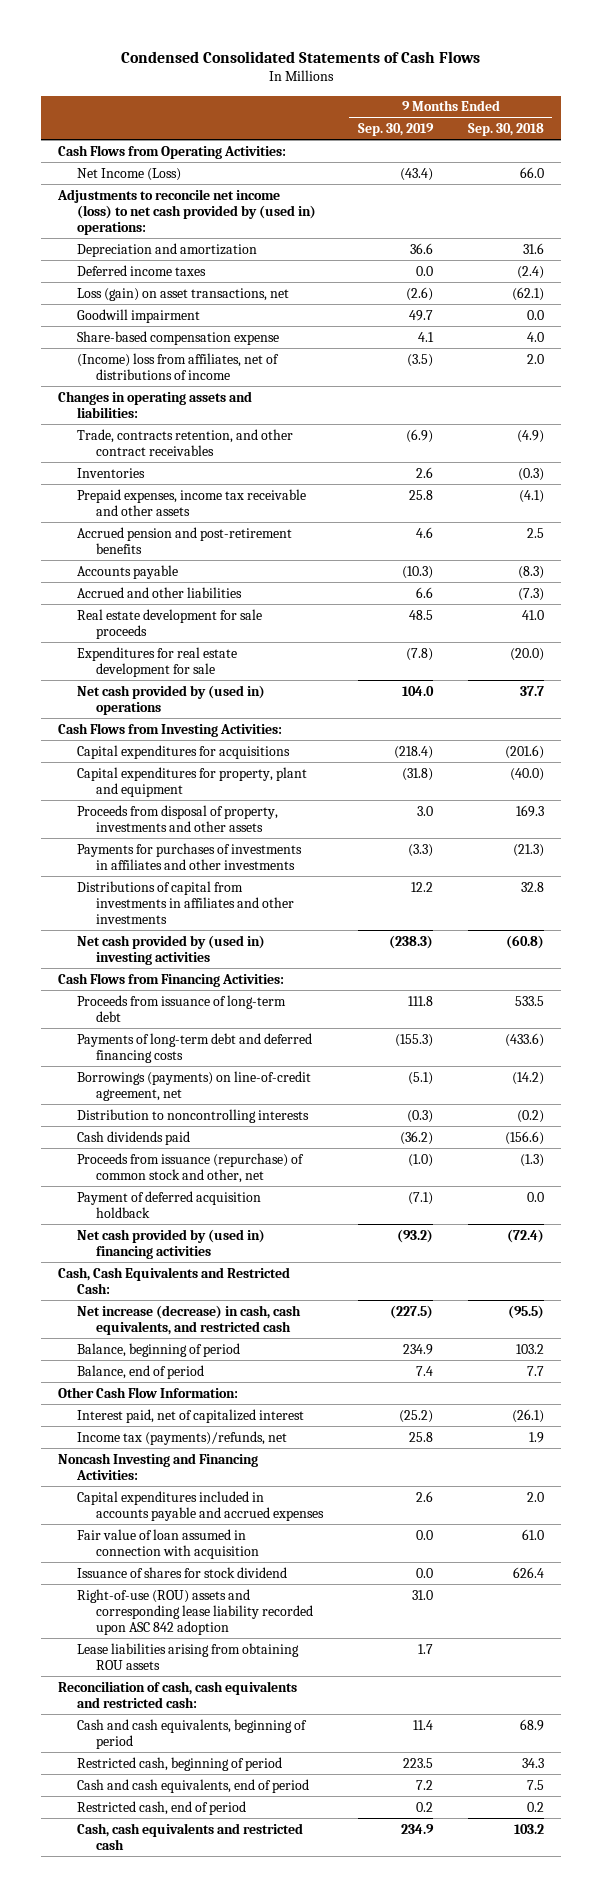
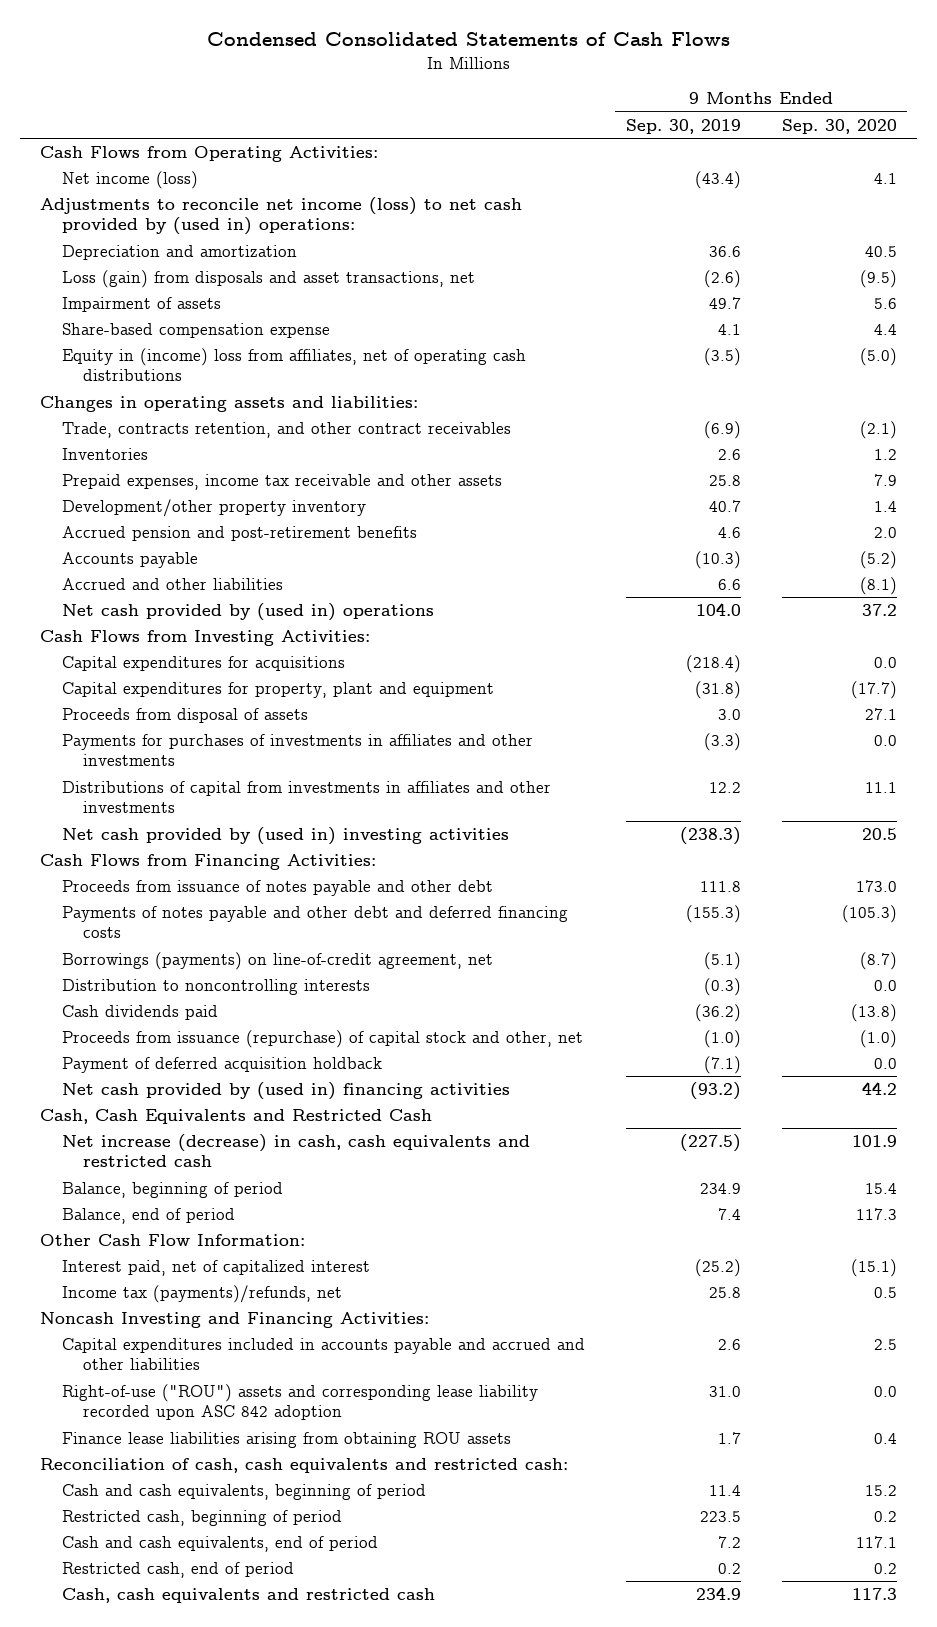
[467,123,544,137] Sep. 30, 2018 -> none
none -> [781,118,897,134] Sep. 30, 2020
[76,167,181,181] Net Income (Loss) -> [61,171,198,190] Net income (loss)
[76,264,206,276] Deferred income taxes -> none
[76,287,289,301] Loss (gain) on asset transactions, net -> [61,270,475,289] Loss (gain) from disposals and asset transactions, net
[76,308,200,323] Goodwill impairment -> [61,297,221,313] Impairment of assets
[76,352,279,380] (Income) loss from affiliates, net of distributions of income -> [61,348,526,382] Equity in (income) loss from affiliates, net of operating cash distributions
none -> [61,499,366,518] Development/other property inventory
[76,608,262,639] Real estate development for sale proceeds -> none
[76,646,237,677] Expenditures for real estate development for sale -> none
[76,804,278,832] Proceeds from disposal of property, investments and other assets -> [61,708,308,724] Proceeds from disposal of assets
[76,994,286,1022] Proceeds from issuance of long-term debt -> [61,880,493,897] Proceeds from issuance of notes payable and other debt
[76,1032,312,1063] Payments of long-term debt and deferred financing costs -> [61,906,568,939] Payments of notes payable and other debt and deferred financing costs
[76,1152,304,1183] Proceeds from issuance (repurchase) of common stock and other, net -> [61,1030,583,1049] Proceeds from issuance (repurchase) of capital stock and other, net
[58,1266,291,1294] Cash, Cash Equivalents and Restricted Cash: -> [40,1109,433,1125] Cash, Cash Equivalents and Restricted Cash
[76,1304,301,1335] Net increase (decrease) in cash, cash equivalents, and restricted cash -> [61,1134,530,1168] Net increase (decrease) in cash, cash equivalents and restricted cash
[76,1528,259,1559] Fair value of loan assumed in connection with acquisition -> none
[76,1566,287,1578] Issuance of shares for stock dividend -> none
[76,1490,324,1521] Capital expenditures included in accounts payable and accrued expenses -> [61,1338,585,1371] Capital expenditures included in accounts payable and accrued and other liabilities
[76,1588,313,1636] Right-of-use (ROU) assets and corresponding lease liability recorded upon ASC 842 adoption -> [61,1384,538,1421] Right-of-use ("ROU") assets and corresponding lease liability recorded upon ASC 842 adoption
[76,1642,299,1670] Lease liabilities arising from obtaining ROU assets -> [61,1432,511,1449] Finance lease liabilities arising from obtaining ROU assets

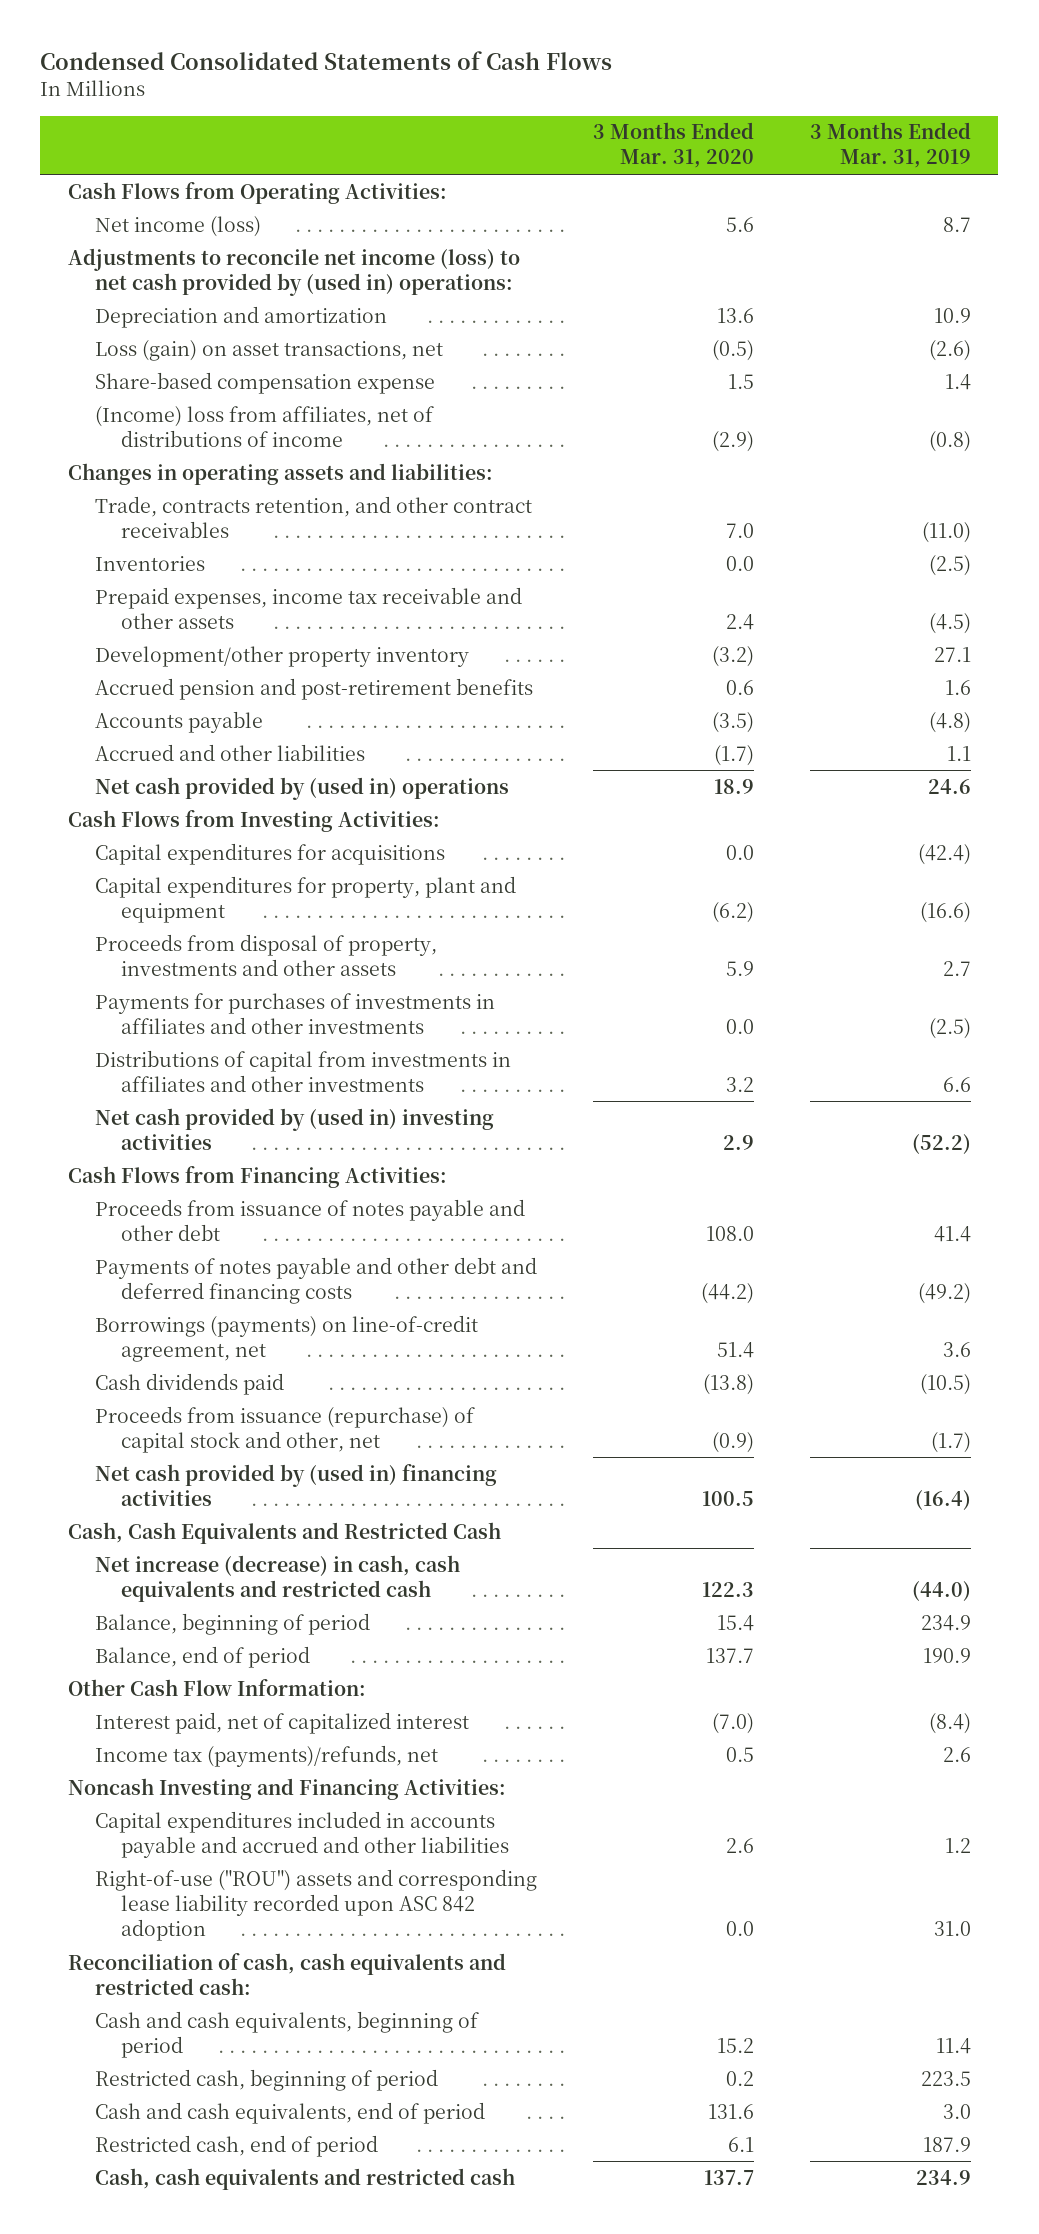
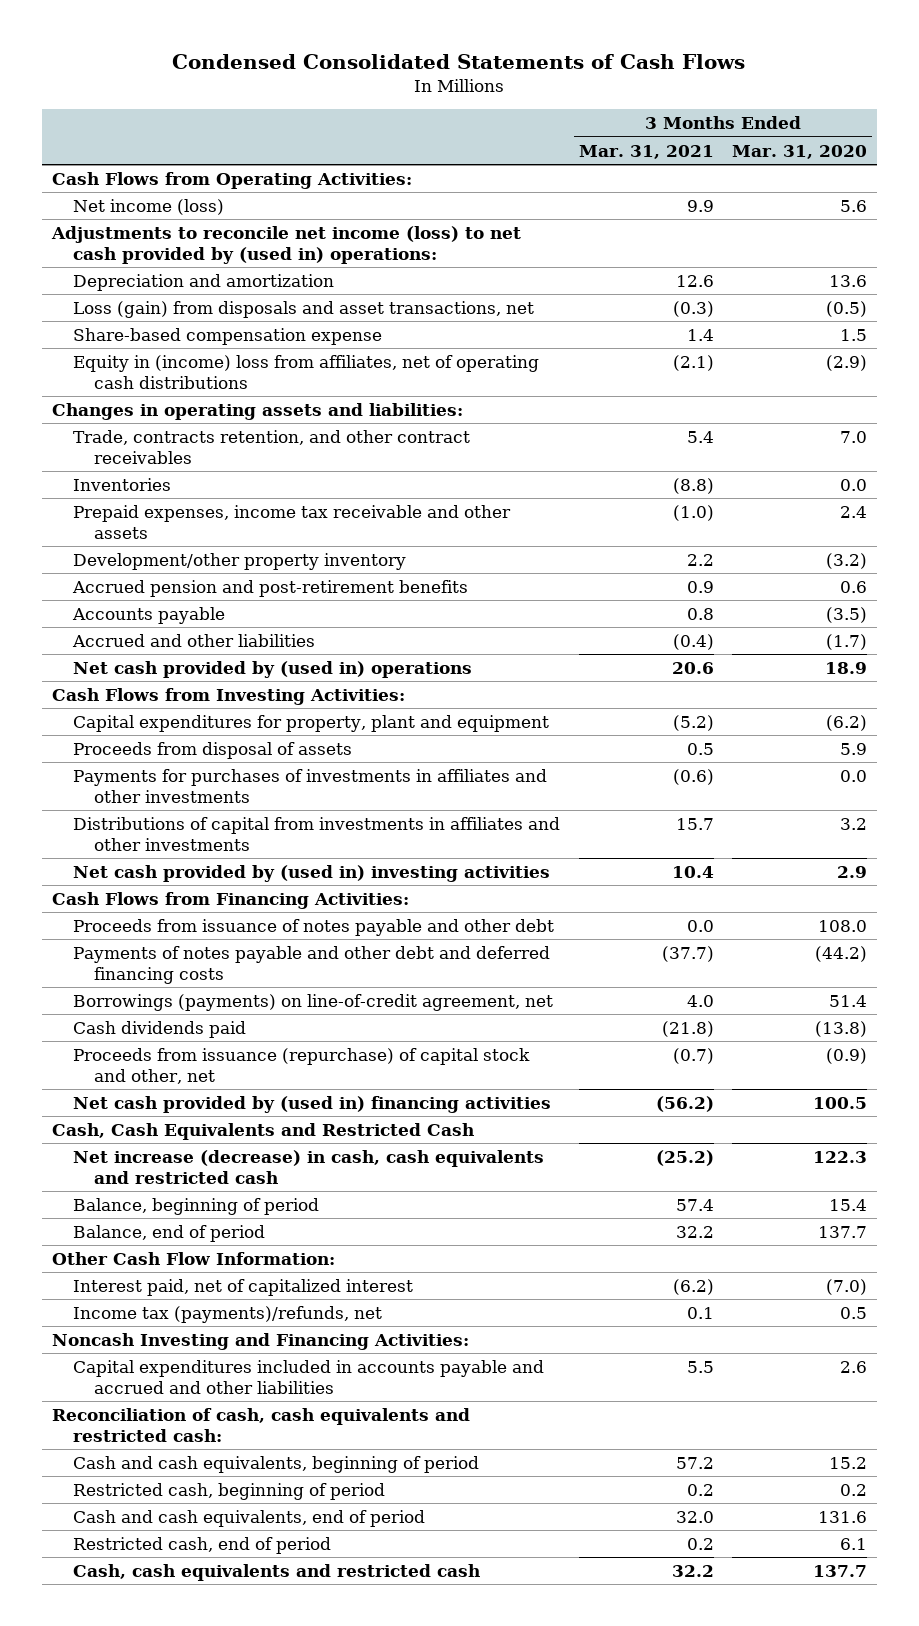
[809,122,971,169] 3 Months Ended Mar. 31, 2019 -> none
none -> [578,144,714,159] Mar. 31, 2021
[94,339,443,361] Loss (gain) on asset transactions, net -> [72,300,534,318] Loss (gain) from disposals and asset transactions, net
[94,405,434,447] (Income) loss from affiliates, net of distributions of income -> [72,354,539,389] Equity in (income) loss from affiliates, net of operating cash distributions
[94,842,445,865] Capital expenditures for acquisitions -> none
[94,933,437,976] Proceeds from disposal of property, investments and other assets -> [72,741,352,759] Proceeds from disposal of assets
[94,1868,537,1941] Right-of-use ("ROU") assets and corresponding lease liability recorded upon ASC 842 adoption -> none

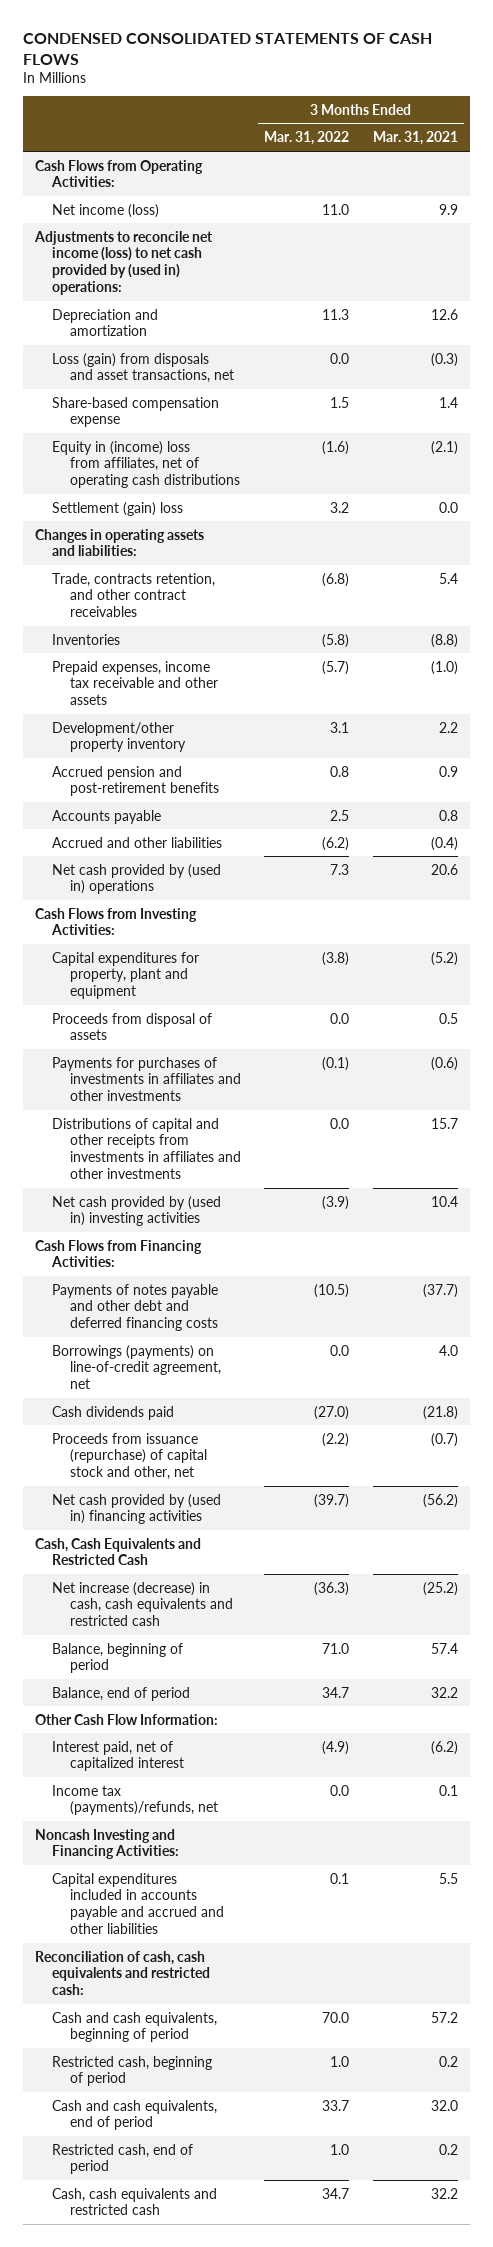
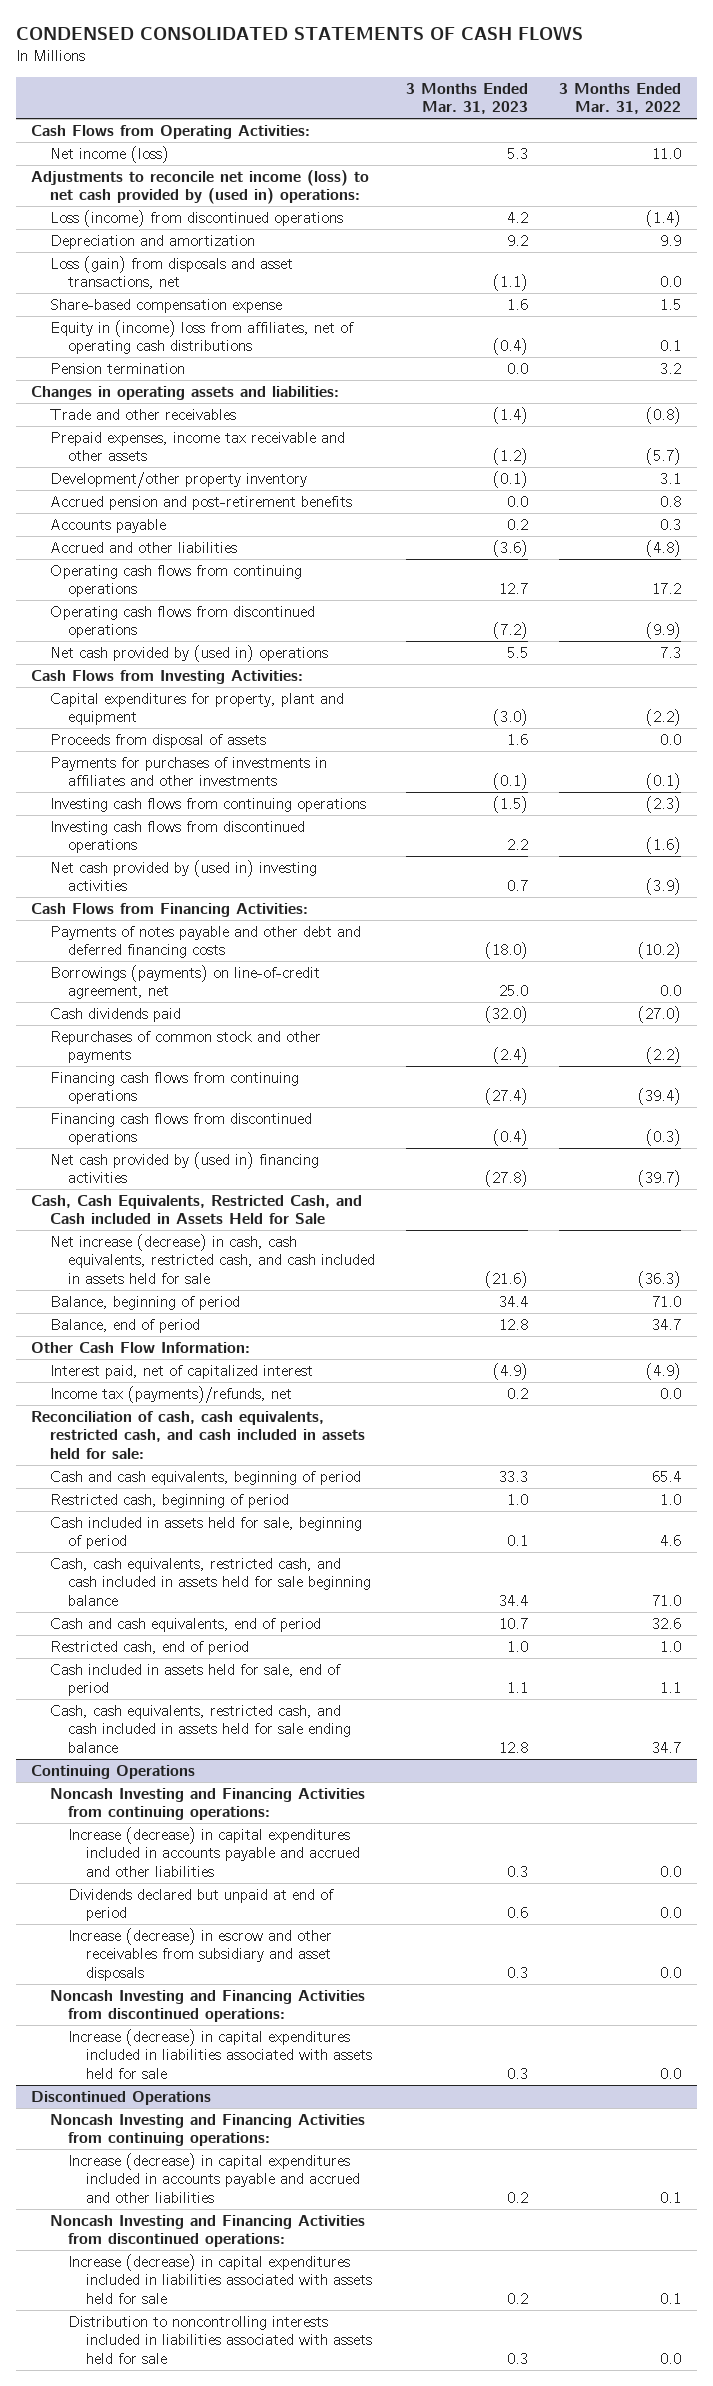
[373,131,459,146] Mar. 31, 2021 -> none
none -> [406,82,529,115] 3 Months Ended Mar. 31, 2023
none -> [49,209,343,227] Loss (income) from discontinued operations
[322,308,350,320] 11.3 -> [660,234,682,246] 9.9
[322,440,350,455] (1.6) -> [660,340,682,352] 0.1
[52,501,184,516] Settlement (gain) loss -> [49,362,185,374] Pension termination
[52,633,121,645] Inventories -> none
[52,572,216,618] Trade, contracts retention, and other contract receivables -> [49,408,236,420] Trade and other receivables
[322,572,350,587] (6.8) -> [646,406,682,424] (0.8)
[330,809,350,821] 2.5 -> [660,518,682,530] 0.3
[322,836,350,851] (6.2) -> [646,539,682,557] (4.8)
none -> [49,564,302,598] Operating cash flows from continuing operations
none -> [49,605,315,639] Operating cash flows from discontinued operations
[322,951,350,966] (3.8) -> [646,709,682,727] (2.2)
[52,1117,241,1179] Distributions of capital and other receipts from investments in affiliates and other investments -> none
none -> [49,797,366,812] Investing cash flows from continuing operations
none -> [49,820,305,854] Investing cash flows from discontinued operations
[314,1283,350,1298] (10.5) -> [638,942,682,960] (10.2)
[52,1432,207,1481] Proceeds from issuance (repurchase) of capital stock and other, net -> none
none -> [49,1030,321,1064] Repurchases of common stock and other payments
none -> [49,1071,299,1105] Financing cash flows from continuing operations
none -> [49,1112,312,1146] Financing cash flows from discontinued operations
[35,1537,202,1566] Cash, Cash Equivalents and Restricted Cash -> none
none -> [31,1194,363,1225] Cash, Cash Equivalents, Restricted Cash, and Cash included in Assets Held for Sale
[52,1581,233,1627] Net increase (decrease) in cash, cash equivalents and restricted cash -> [49,1233,375,1284] Net increase (decrease) in cash, cash equivalents, restricted cash, and cash included in assets held for sale
[35,1828,180,1860] Noncash Investing and Financing Activities: -> none
[52,1872,224,1934] Capital expenditures included in accounts payable and accrued and other liabilities -> none
[35,1950,211,1996] Reconciliation of cash, cash equivalents and restricted cash: -> [31,1410,365,1459] Reconciliation of cash, cash equivalents, restricted cash, and cash included in assets held for sale:
[322,2011,350,2023] 70.0 -> [652,1470,682,1482] 65.4
none -> [49,1516,362,1550] Cash included in assets held for sale, beginning of period
none -> [49,1557,371,1606] Cash, cash equivalents, restricted cash, and cash included in assets held for sale beginning balance
[322,2099,350,2111] 33.7 -> [652,1617,682,1629] 32.6
none -> [49,1663,341,1697] Cash included in assets held for sale, end of period
[52,2187,218,2216] Cash, cash equivalents and restricted cash -> [49,1704,351,1753] Cash, cash equivalents, restricted cash, and cash included in assets held for sale ending balance
none -> [31,1764,196,1779] Continuing Operations
none -> [49,1787,365,1821] Noncash Investing and Financing Activities from continuing operations:
none -> [67,1826,360,1877] Increase (decrease) in capital expenditures included in accounts payable and accrued and other liabilities
none -> [67,1888,334,1922] Dividends declared but unpaid at end of period
none -> [67,1927,332,1981] Increase (decrease) in escrow and other receivables from subsidiary and asset disposals
none -> [49,1989,365,2023] Noncash Investing and Financing Activities from discontinued operations:
none -> [67,2028,372,2079] Increase (decrease) in capital expenditures included in liabilities associated with assets held for sale
none -> [31,2090,212,2105] Discontinued Operations
none -> [49,2113,365,2147] Noncash Investing and Financing Activities from continuing operations:
none -> [67,2152,360,2203] Increase (decrease) in capital expenditures included in accounts payable and accrued and other liabilities
none -> [49,2214,365,2248] Noncash Investing and Financing Activities from discontinued operations:
none -> [67,2253,372,2304] Increase (decrease) in capital expenditures included in liabilities associated with assets held for sale
none -> [67,2315,372,2364] Distribution to noncontrolling interests included in liabilities associated with assets held for sale

